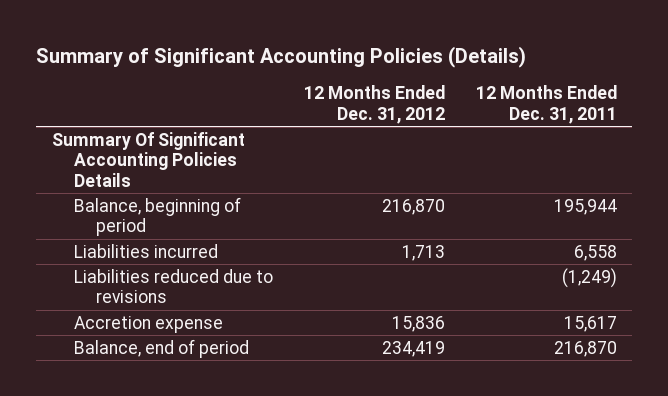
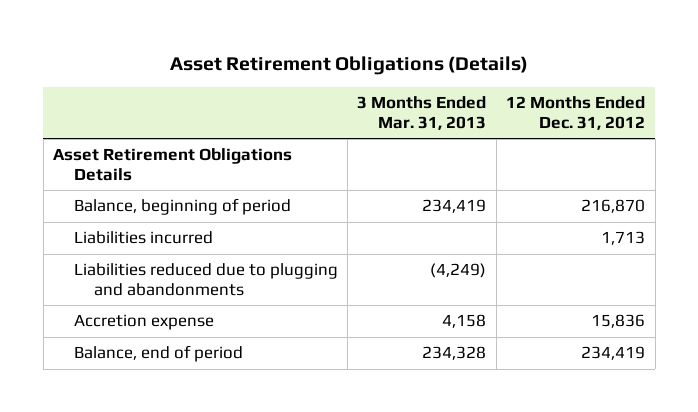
[36,46,527,69] Summary of Significant Accounting Policies (Details) -> [170,55,529,75] Asset Retirement Obligations (Details)
[475,85,617,124] 12 Months Ended Dec. 31, 2011 -> none
none -> [357,95,487,130] 3 Months Ended Mar. 31, 2013
[51,131,245,187] Summary Of Significant Accounting Policies Details -> none
none -> [53,148,293,182] Asset Retirement Obligations Details
[73,268,273,304] Liabilities reduced due to revisions -> [73,263,338,297] Liabilities reduced due to plugging and abandonments

